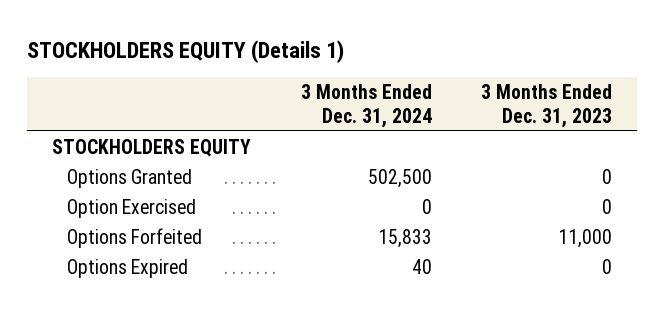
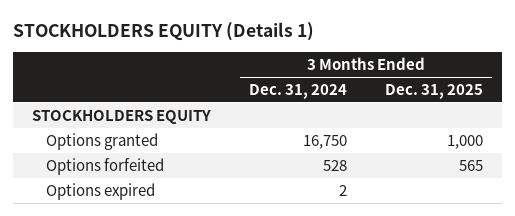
[481,84,613,128] 3 Months Ended Dec. 31, 2023 -> none
none -> [384,84,483,100] Dec. 31, 2025
[67,198,197,218] Option Exercised -> none
[67,168,193,188] Options Granted -> [46,132,159,150] Options granted
[367,168,432,188] 502,500 -> [303,134,348,149] 16,750
[67,227,203,248] Options Forfeited -> [46,157,165,175] Options forfeited
[377,228,432,248] 15,833 -> [323,159,348,171] 528
[67,258,189,278] Options Expired -> [46,182,156,200] Options expired
[411,258,432,274] 40 -> [339,184,348,196] 2

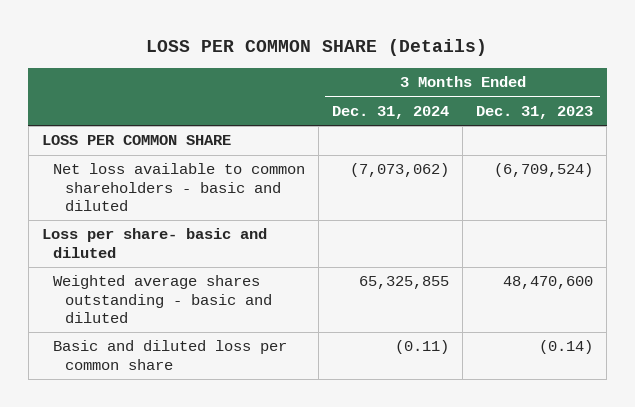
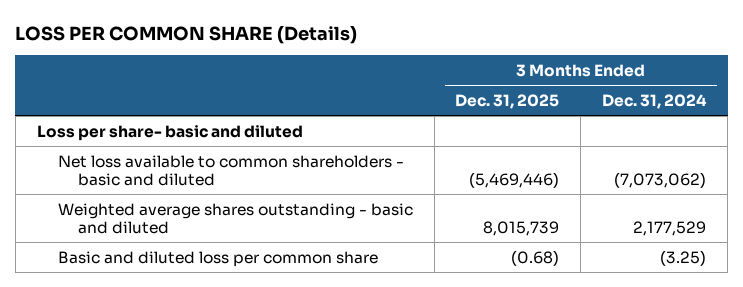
[476,105,594,119] Dec. 31, 2023 -> none
none -> [455,93,560,109] Dec. 31, 2025
[41,135,231,146] LOSS PER COMMON SHARE -> none
[53,163,306,211] Net loss available to common shareholders - basic and diluted -> [57,154,404,187] Net loss available to common shareholders - basic and diluted
[359,276,450,290] 65,325,855 -> [633,221,707,237] 2,177,529
[395,340,450,355] (0.11) -> [660,249,707,266] (3.25)

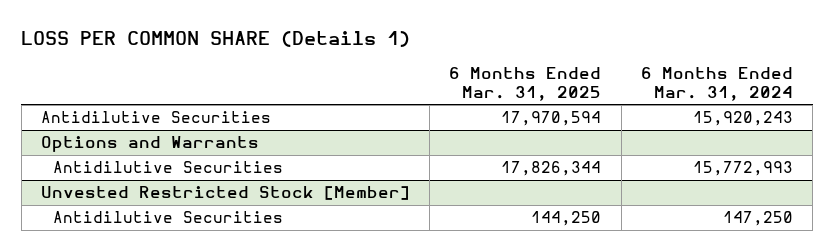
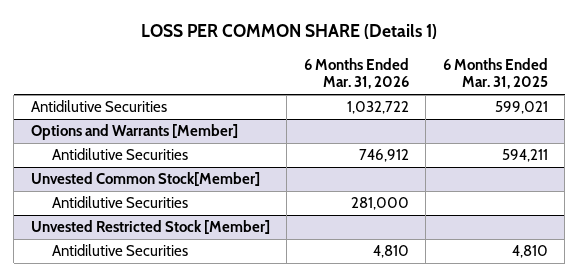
[641,67,794,101] 6 Months Ended Mar. 31, 2024 -> none
none -> [303,57,409,90] 6 Months Ended Mar. 31, 2026
[501,111,602,127] 17,970,594 -> [494,101,548,115] 599,021
[40,136,259,153] Options and Warrants -> [30,124,238,141] Options and Warrants [Member]
[501,161,602,177] 17,826,344 -> [501,149,548,163] 594,211
none -> [30,172,260,187] Unvested Common Stock[Member]
none -> [52,196,189,209] Antidilutive Securities
[531,211,602,227] 144,250 -> [511,245,548,259] 4,810

